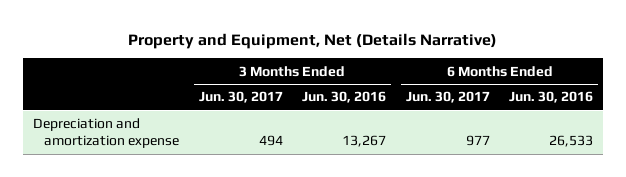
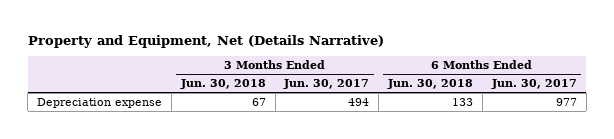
[302,91,387,104] Jun. 30, 2016 -> none
[509,91,594,104] Jun. 30, 2016 -> none
none -> [179,79,266,90] Jun. 30, 2018
none -> [387,79,474,90] Jun. 30, 2018
[33,118,180,149] Depreciation and amortization expense -> [37,98,163,109] Depreciation expense

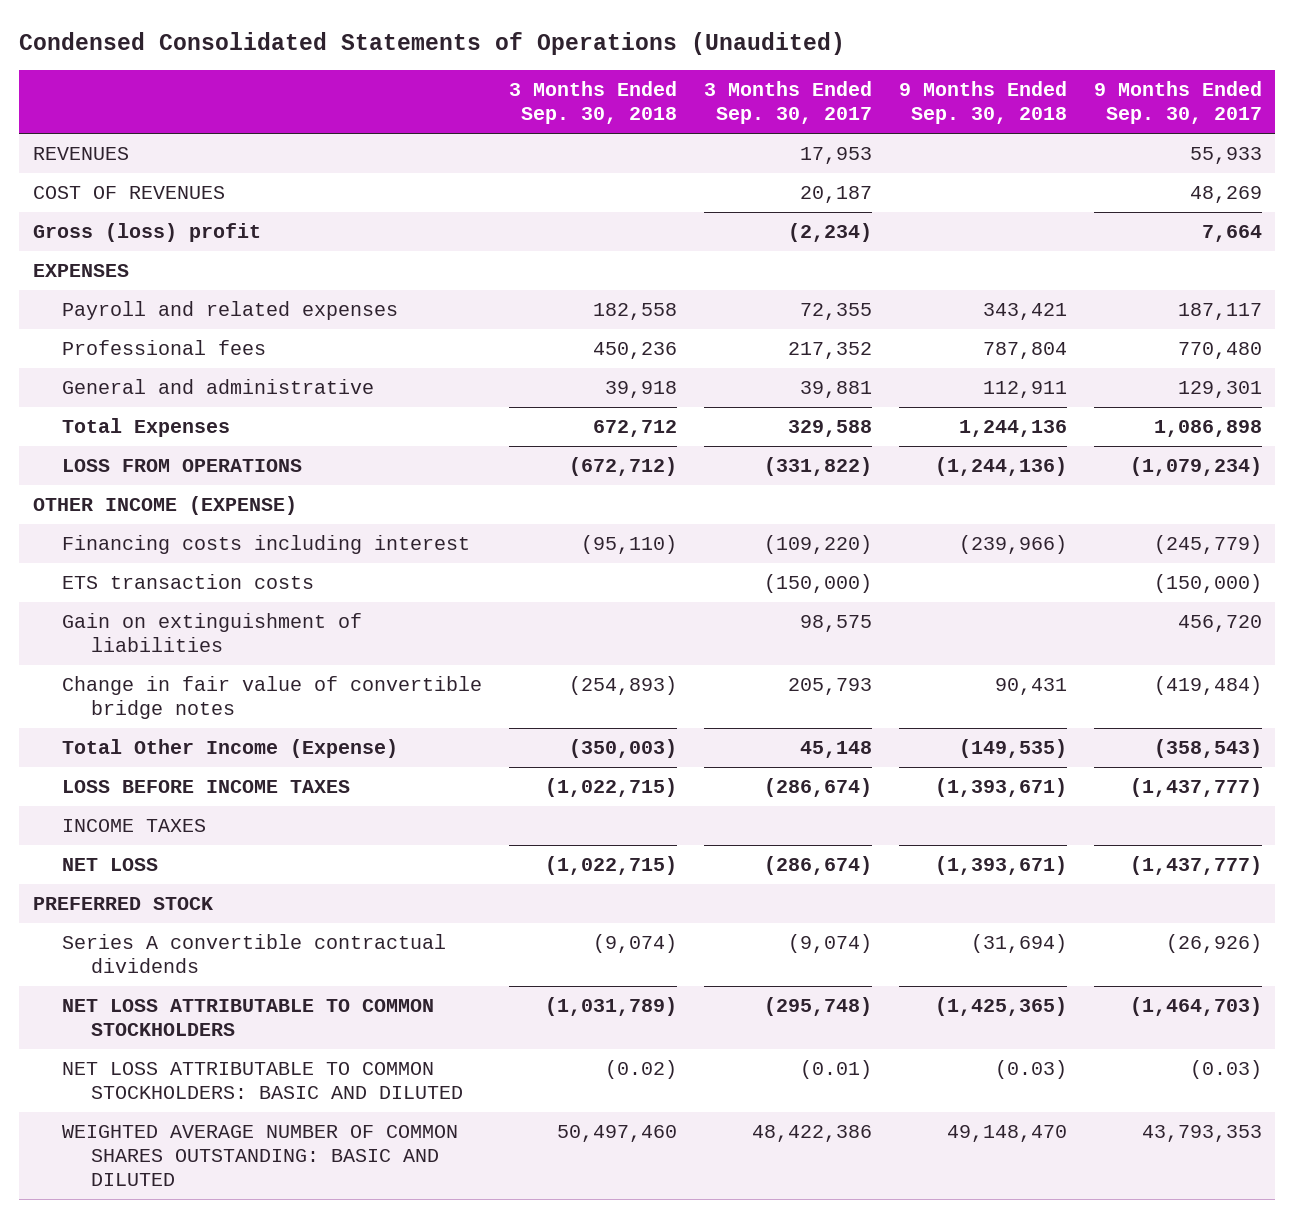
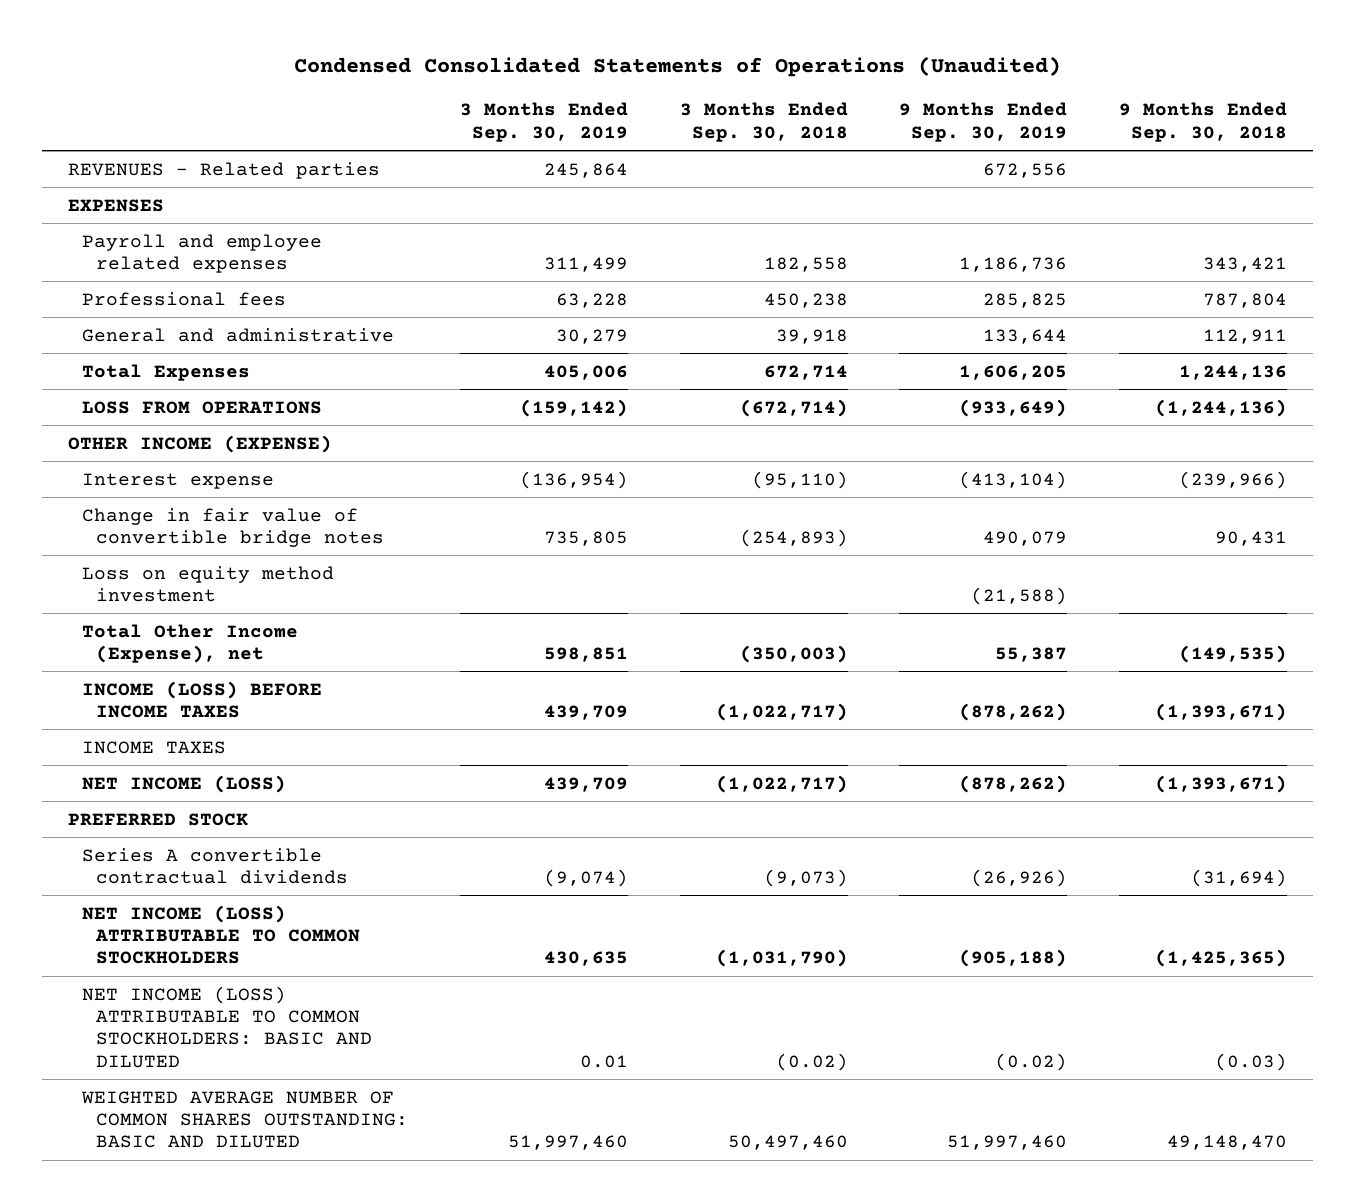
[703,81,872,125] 3 Months Ended Sep. 30, 2017 -> none
[1093,81,1262,125] 9 Months Ended Sep. 30, 2017 -> none
none -> [459,102,628,142] 3 Months Ended Sep. 30, 2019
none -> [899,102,1068,142] 9 Months Ended Sep. 30, 2019
[32,147,129,161] REVENUES -> none
[32,186,225,200] COST OF REVENUES -> none
[32,223,261,243] Gross (loss) profit -> none
none -> [68,161,381,179] REVENUES - Related parties
[61,301,398,321] Payroll and related expenses -> [82,233,323,274] Payroll and employee related expenses
[592,342,677,360] 450,236 -> [763,292,848,308] 450,238
[592,420,677,438] 672,712 -> [763,364,848,380] 672,714
[568,457,677,477] (672,712) -> [739,398,848,417] (672,714)
[61,574,314,590] ETS transaction costs -> none
[61,613,362,653] Gain on extinguishment of liabilities -> none
[61,535,470,555] Financing costs including interest -> [82,472,275,489] Interest expense
none -> [82,565,335,603] Loss on equity method investment
[61,739,398,759] Total Other Income (Expense) -> [82,623,299,664] Total Other Income (Expense), net
[61,780,350,794] LOSS BEFORE INCOME TAXES -> [82,680,323,719] INCOME (LOSS) BEFORE INCOME TAXES
[544,778,677,798] (1,022,715) -> [715,703,848,722] (1,022,717)
[61,858,158,872] NET LOSS -> [82,774,287,793] NET INCOME (LOSS)
[544,856,677,876] (1,022,715) -> [715,774,848,793] (1,022,717)
[592,934,677,954] (9,074) -> [763,869,848,888] (9,073)
[61,999,434,1037] NET LOSS ATTRIBUTABLE TO COMMON STOCKHOLDERS -> [82,904,360,965] NET INCOME (LOSS) ATTRIBUTABLE TO COMMON STOCKHOLDERS
[544,997,677,1017] (1,031,789) -> [715,949,848,968] (1,031,790)
[61,1062,464,1100] NET LOSS ATTRIBUTABLE TO COMMON STOCKHOLDERS: BASIC AND DILUTED -> [82,985,372,1068] NET INCOME (LOSS) ATTRIBUTABLE TO COMMON STOCKHOLDERS: BASIC AND DILUTED

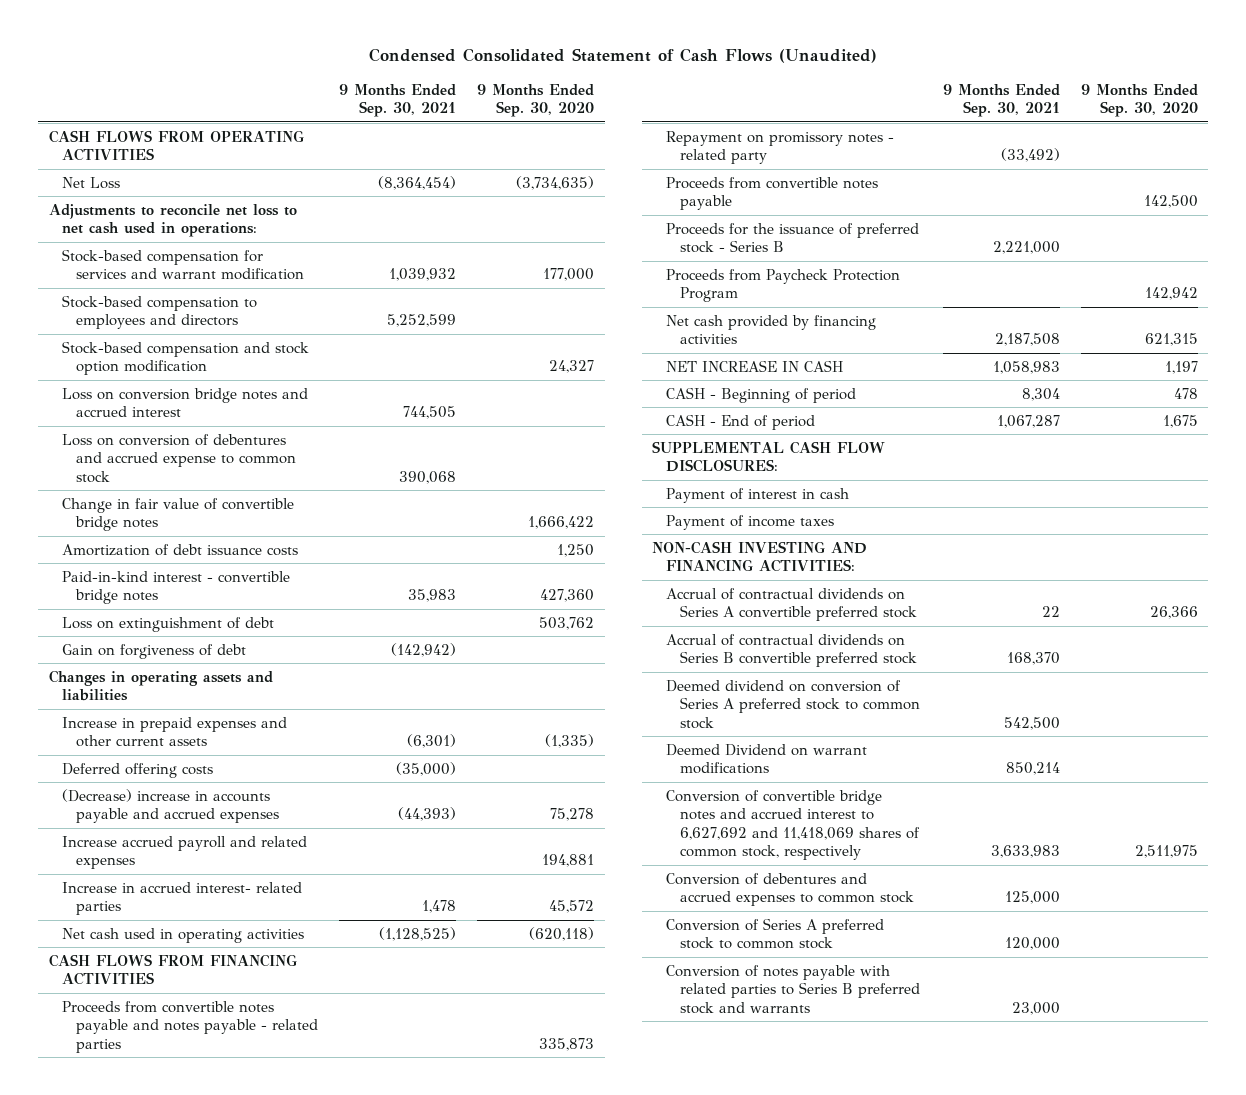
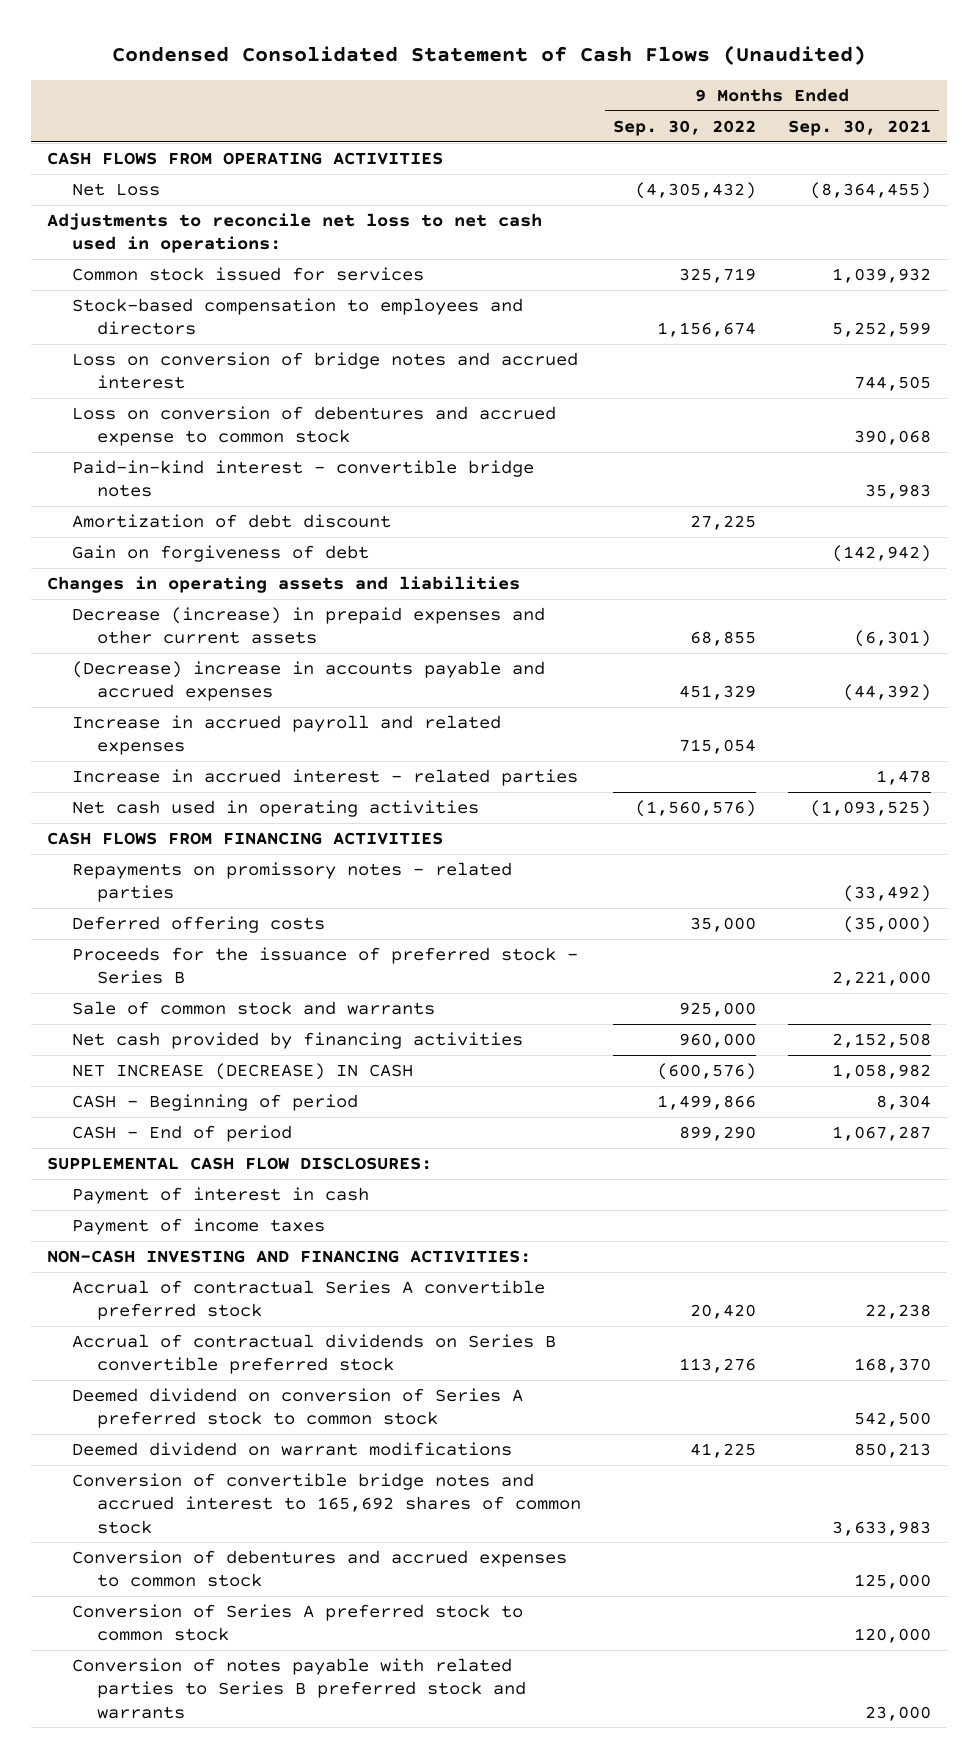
[477,83,595,118] 9 Months Ended Sep. 30, 2020 -> none
none -> [613,120,757,137] Sep. 30, 2022
[378,175,457,190] (8,364,454) -> [809,182,931,200] (8,364,455)
[62,248,304,281] Stock-based compensation for services and warrant modification -> [71,267,424,282] Common stock issued for services
[62,340,310,376] Stock-based compensation and stock option modification -> none
[62,387,309,418] Loss on conversion bridge notes and accrued interest -> [71,352,578,390] Loss on conversion of bridge notes and accrued interest
[62,497,295,532] Change in fair value of convertible bridge notes -> none
[62,543,299,556] Amortization of debt issuance costs -> none
[62,616,275,632] Loss on extinguishment of debt -> none
none -> [71,514,391,529] Amortization of debt discount
[62,716,288,748] Increase in prepaid expenses and other current assets -> [71,607,545,645] Decrease (increase) in prepaid expenses and other current assets
[398,807,457,822] (44,393) -> [842,684,931,702] (44,392)
[62,835,308,870] Increase accrued payroll and related expenses -> [71,715,501,756] Increase in accrued payroll and related expenses
[62,881,303,916] Increase in accrued interest- related parties -> [71,769,578,787] Increase in accrued interest - related parties
[379,926,457,941] (1,128,525) -> [809,800,931,818] (1,093,525)
[62,1000,318,1053] Proceeds from convertible notes payable and notes payable - related parties -> none
[665,176,878,211] Proceeds from convertible notes payable -> none
[665,130,894,165] Repayment on promissory notes - related party -> [71,862,512,903] Repayments on promissory notes - related parties
[62,762,214,778] Deferred offering costs -> [71,916,325,934] Deferred offering costs
[665,268,900,303] Proceeds from Paycheck Protection Program -> none
none -> [71,1001,435,1016] Sale of common stock and warrants
[994,333,1060,347] 2,187,508 -> [831,1033,931,1049] 2,152,508
[665,359,843,372] NET INCREASE IN CASH -> [71,1063,413,1081] NET INCREASE (DECREASE) IN CASH
[992,360,1060,374] 1,058,983 -> [831,1064,931,1080] 1,058,982
[665,587,917,622] Accrual of contractual dividends on Series A convertible preferred stock -> [71,1280,545,1321] Accrual of contractual Series A convertible preferred stock
[1041,606,1060,618] 22 -> [864,1304,931,1320] 22,238
[665,743,867,775] Deemed Dividend on warrant modifications -> [71,1442,512,1457] Deemed dividend on warrant modifications
[1005,762,1060,776] 850,214 -> [853,1443,931,1459] 850,213
[665,789,920,861] Conversion of convertible bridge notes and accrued interest to 6,627,692 and 11,418,069 shares of common stock, respectively -> [71,1473,582,1534] Conversion of convertible bridge notes and accrued interest to 165,692 shares of common stock

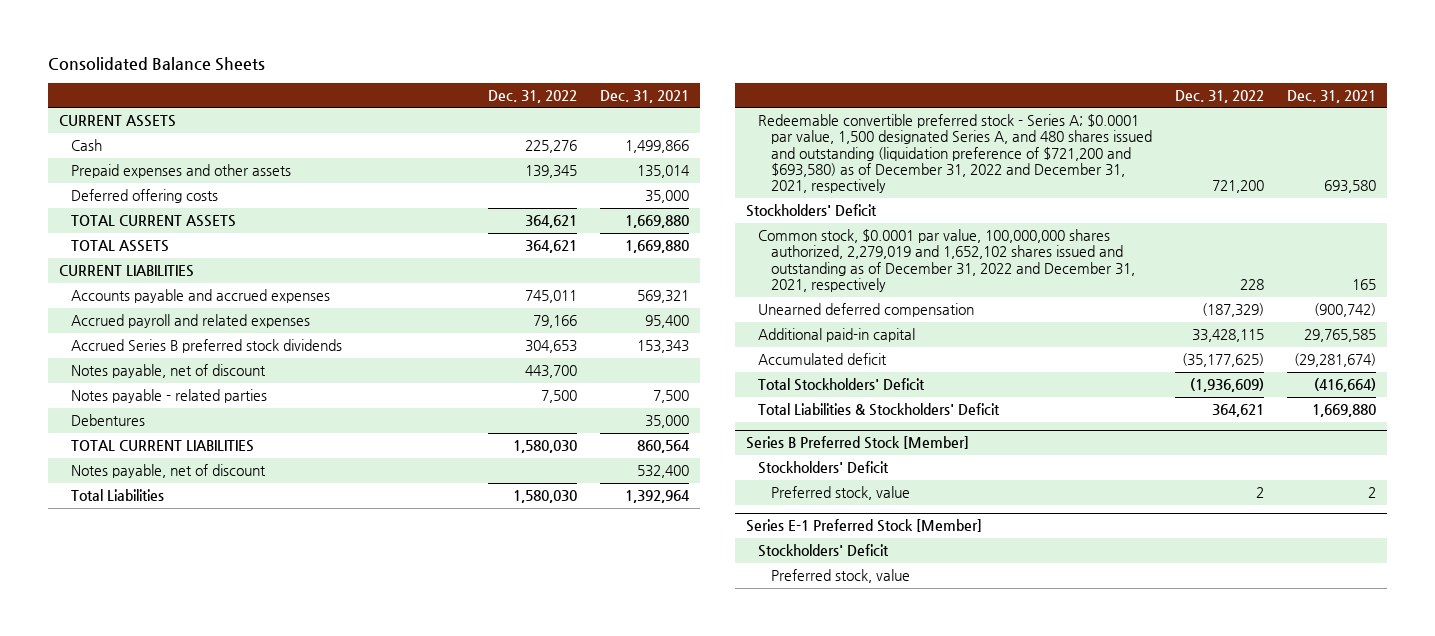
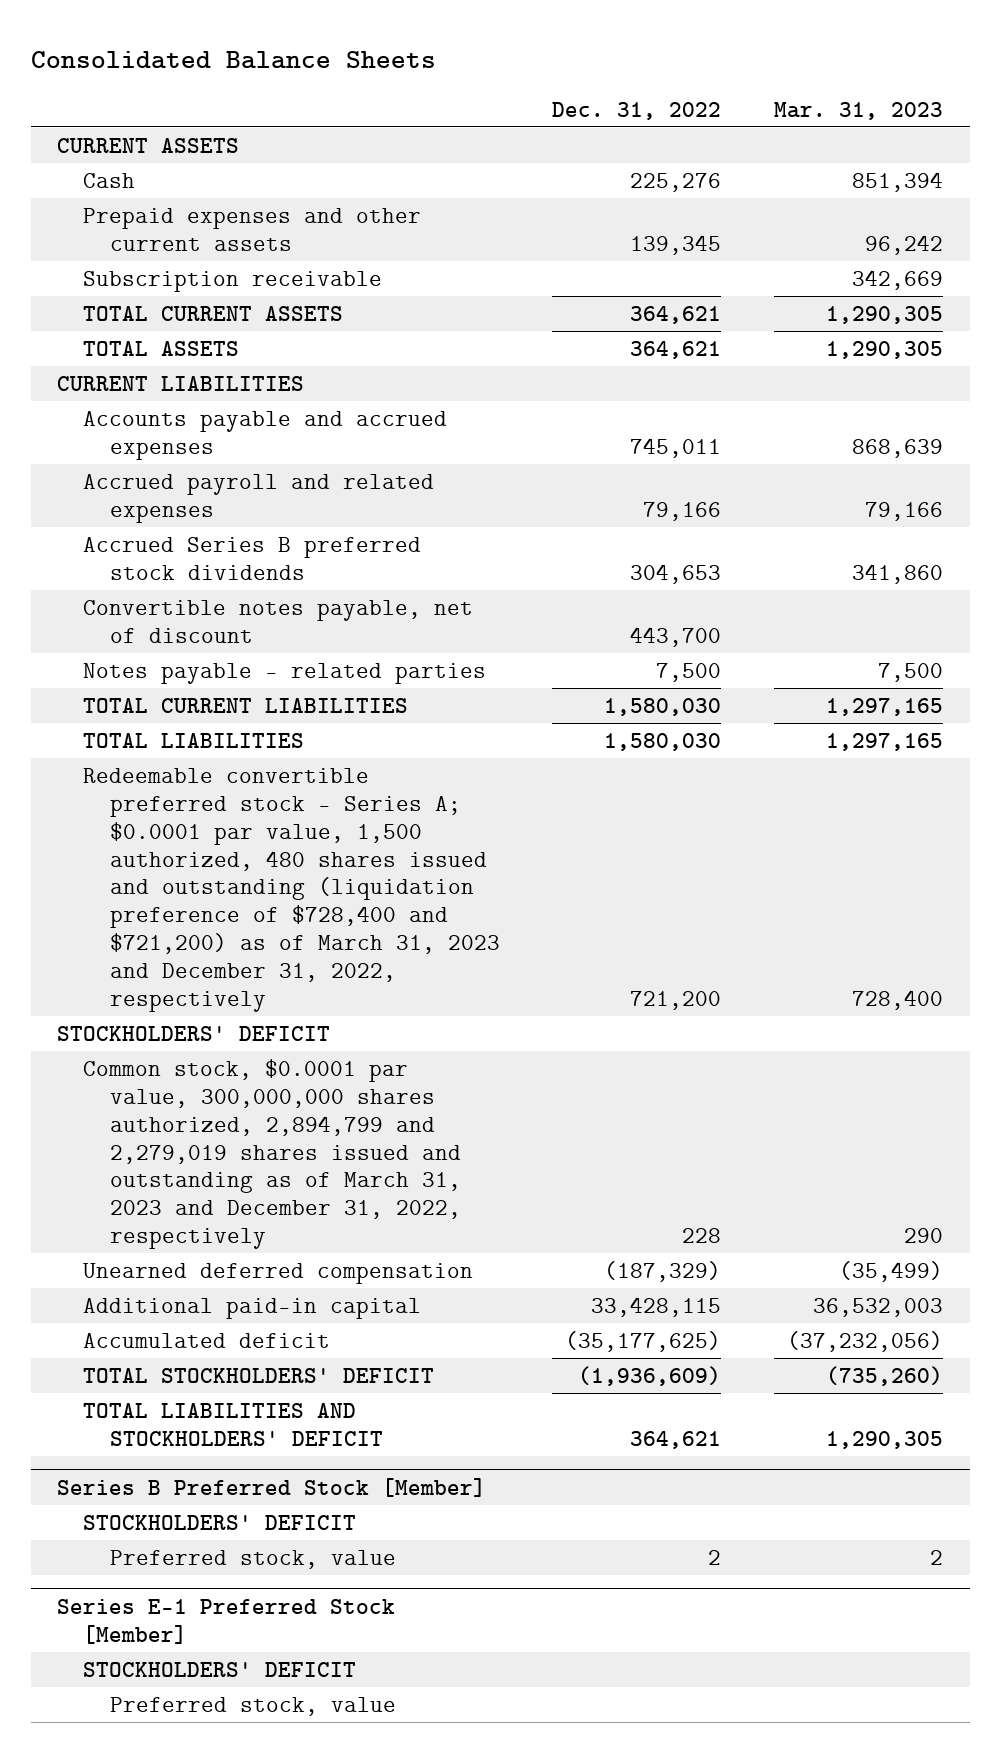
[599,89,689,103] Dec. 31, 2021 -> none
none -> [774,101,944,120] Mar. 31, 2023
[71,189,219,204] Deferred offering costs -> none
[71,164,292,179] Prepaid expenses and other assets -> [83,207,422,251] Prepaid expenses and other current assets
none -> [83,270,383,292] Subscription receivable
[71,364,267,379] Notes payable, net of discount -> [83,599,474,643] Convertible notes payable, net of discount
[71,414,146,427] Debentures -> none
[71,464,267,479] Notes payable, net of discount -> none
[71,489,165,502] Total Liabilities -> [83,732,305,748] TOTAL LIABILITIES
[758,114,1152,194] Redeemable convertible preferred stock - Series A; $0.0001 par value, 1,500 designated Series A, and 480 shares issued and outstanding (liquidation preference of $721,200 and $693,580) as of December 31, 2022 and December 31, 2021, respectively -> [83,767,500,1013] Redeemable convertible preferred stock - Series A; $0.0001 par value, 1,500 authorized, 480 shares issued and outstanding (liquidation preference of $728,400 and $721,200) as of March 31, 2023 and December 31, 2022, respectively
[746,204,878,218] Stockholders' Deficit -> [57,1025,331,1041] STOCKHOLDERS' DEFICIT
[758,229,1135,293] Common stock, $0.0001 par value, 100,000,000 shares authorized, 2,279,019 and 1,652,102 shares issued and outstanding as of December 31, 2022 and December 31, 2021, respectively -> [83,1058,461,1250] Common stock, $0.0001 par value, 300,000,000 shares authorized, 2,894,799 and 2,279,019 shares issued and outstanding as of March 31, 2023 and December 31, 2022, respectively
[758,378,926,392] Total Stockholders' Deficit -> [83,1367,435,1383] TOTAL STOCKHOLDERS' DEFICIT
[758,403,1001,417] Total Liabilities & Stockholders' Deficit -> [83,1402,383,1446] TOTAL LIABILITIES AND STOCKHOLDERS' DEFICIT
[758,461,890,475] Stockholders' Deficit -> [83,1514,357,1530] STOCKHOLDERS' DEFICIT
[758,544,890,558] Stockholders' Deficit -> [83,1661,357,1677] STOCKHOLDERS' DEFICIT

